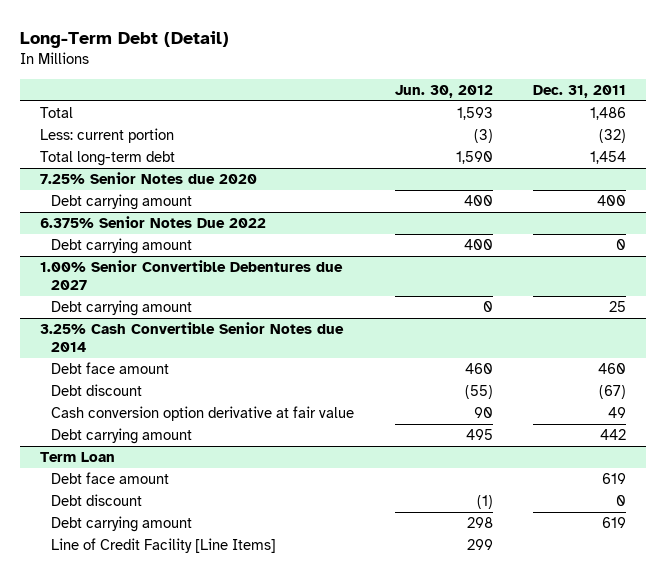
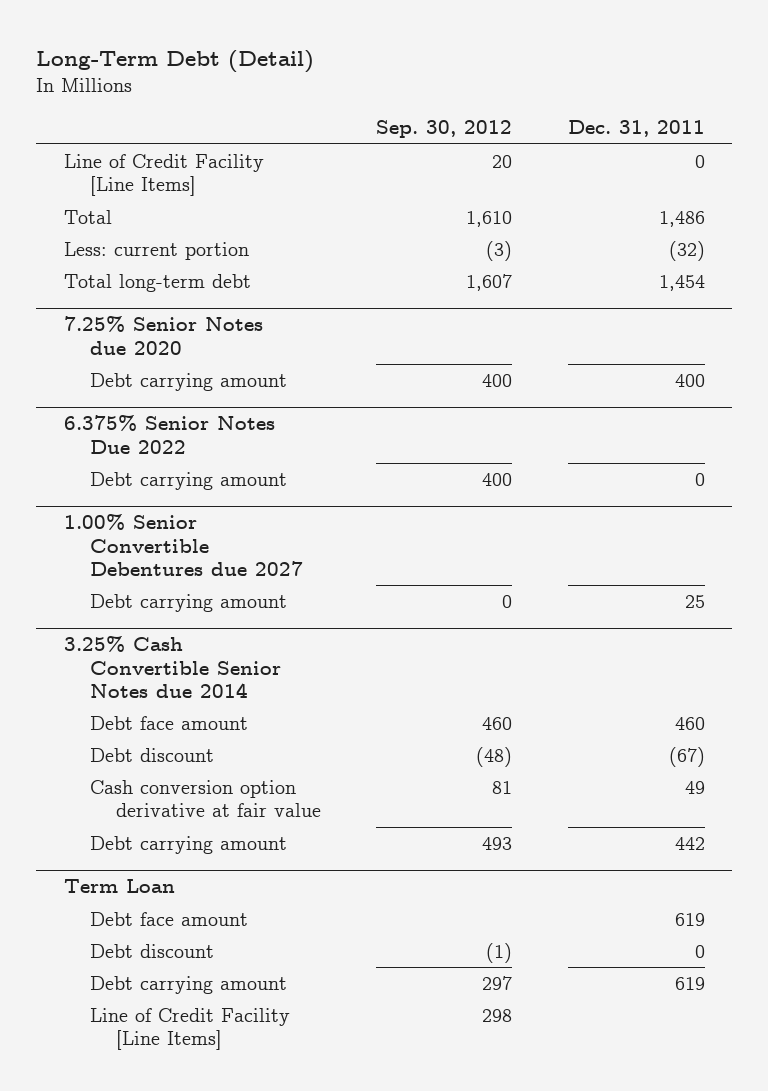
[394,85,493,99] Jun. 30, 2012 -> none
none -> [376,120,513,139] Sep. 30, 2012
none -> [63,153,264,197] Line of Credit Facility [Line Items]

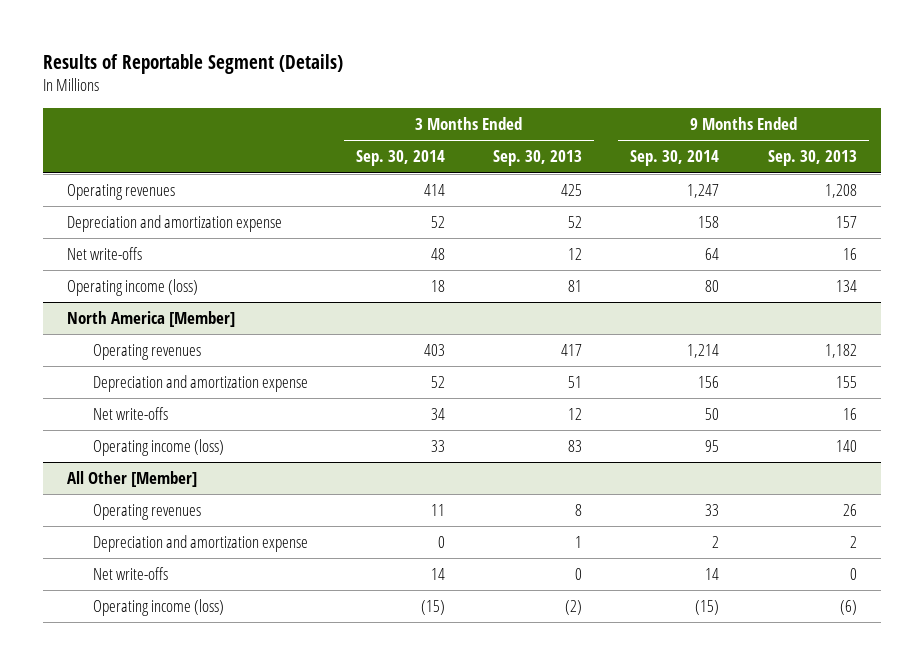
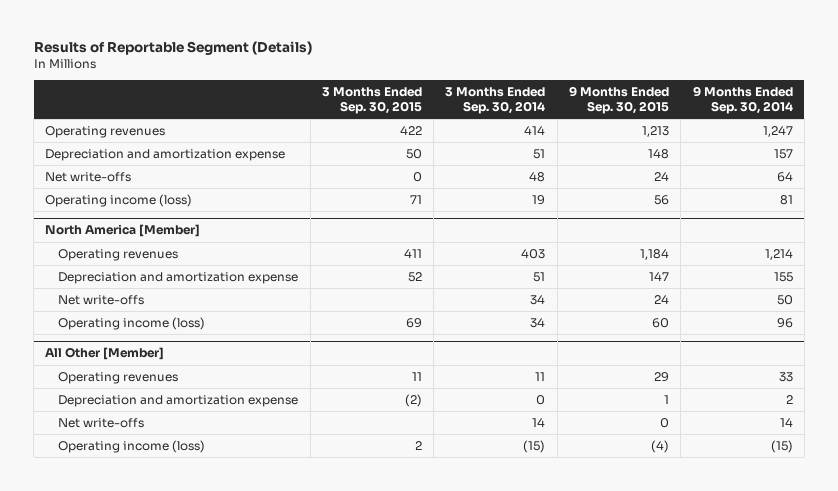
[493,150,583,167] Sep. 30, 2013 -> none
[767,150,857,167] Sep. 30, 2013 -> none
none -> [321,86,422,115] 3 Months Ended Sep. 30, 2015
none -> [568,85,669,115] 9 Months Ended Sep. 30, 2015
[431,216,446,229] 52 -> [533,148,546,159] 51
[698,216,720,229] 158 -> [773,148,793,159] 157
[431,280,446,293] 18 -> [532,194,546,205] 19
[705,280,720,293] 80 -> [779,194,793,205] 81
[431,376,446,389] 52 -> [533,271,546,282] 51
[698,376,720,389] 156 -> [773,271,793,282] 155
[431,440,446,453] 33 -> [530,317,546,328] 34
[705,440,720,453] 95 -> [776,317,793,328] 96

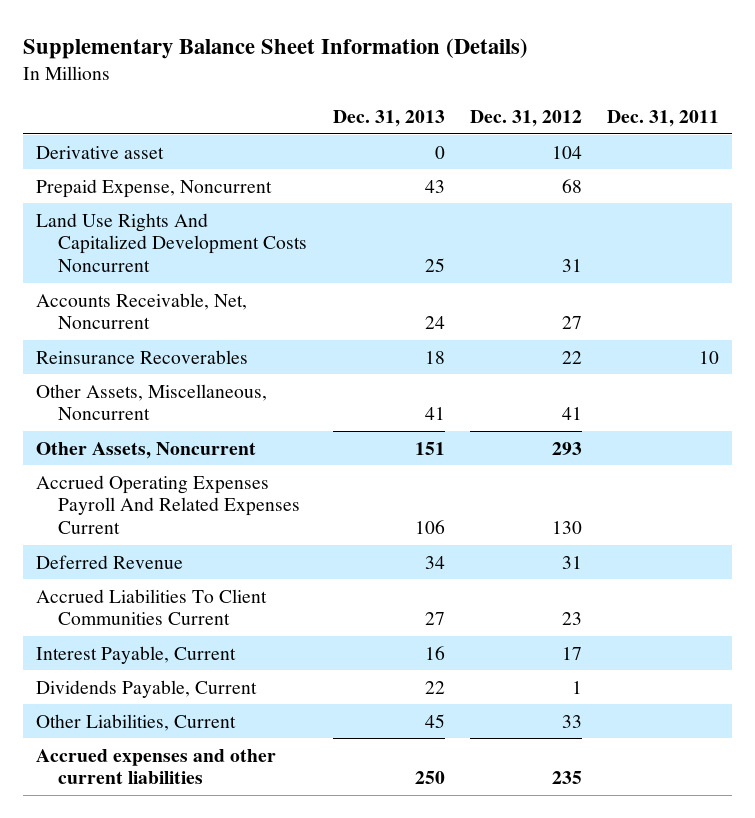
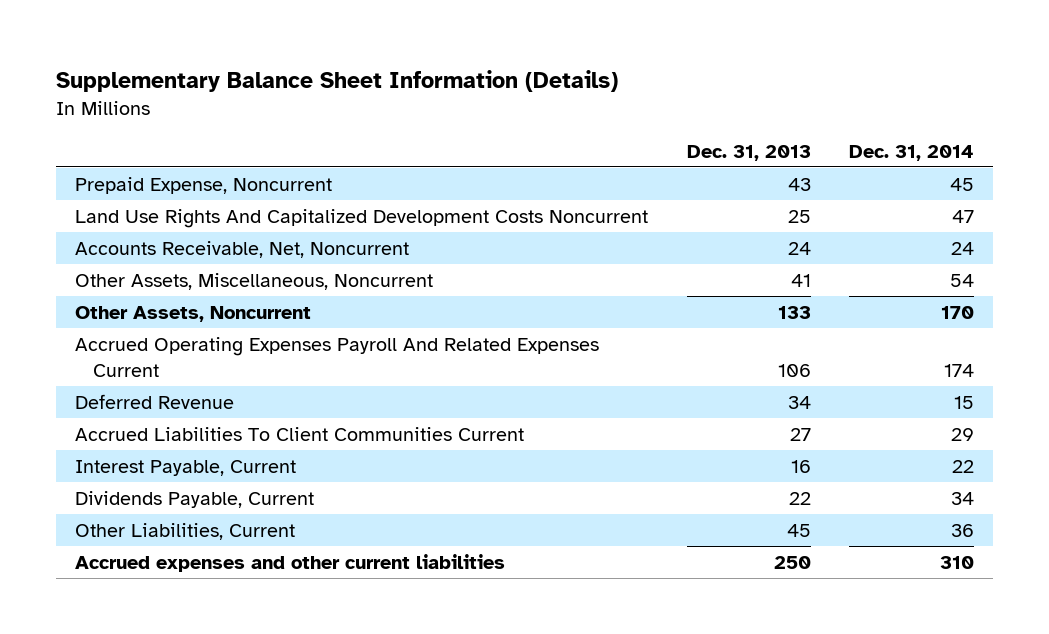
[469,109,582,127] Dec. 31, 2012 -> none
[606,109,719,127] Dec. 31, 2011 -> none
none -> [849,144,975,161] Dec. 31, 2014
[35,145,164,159] Derivative asset -> none
[35,349,248,364] Reinsurance Recoverables -> none
[414,441,445,455] 151 -> [777,305,811,319] 133

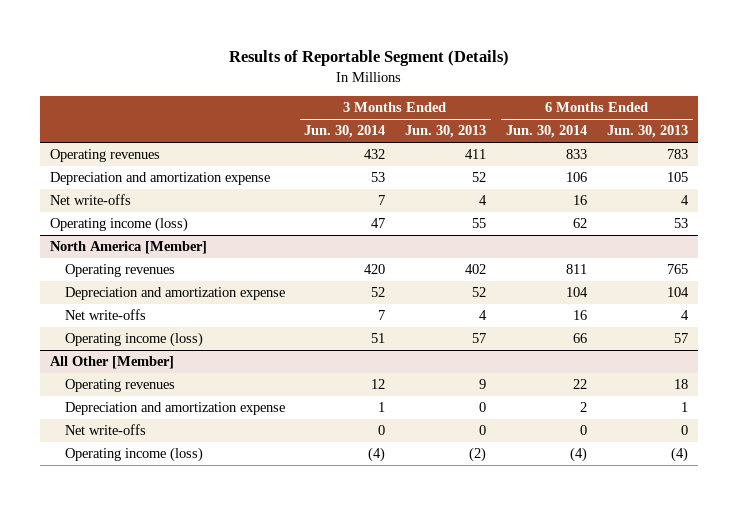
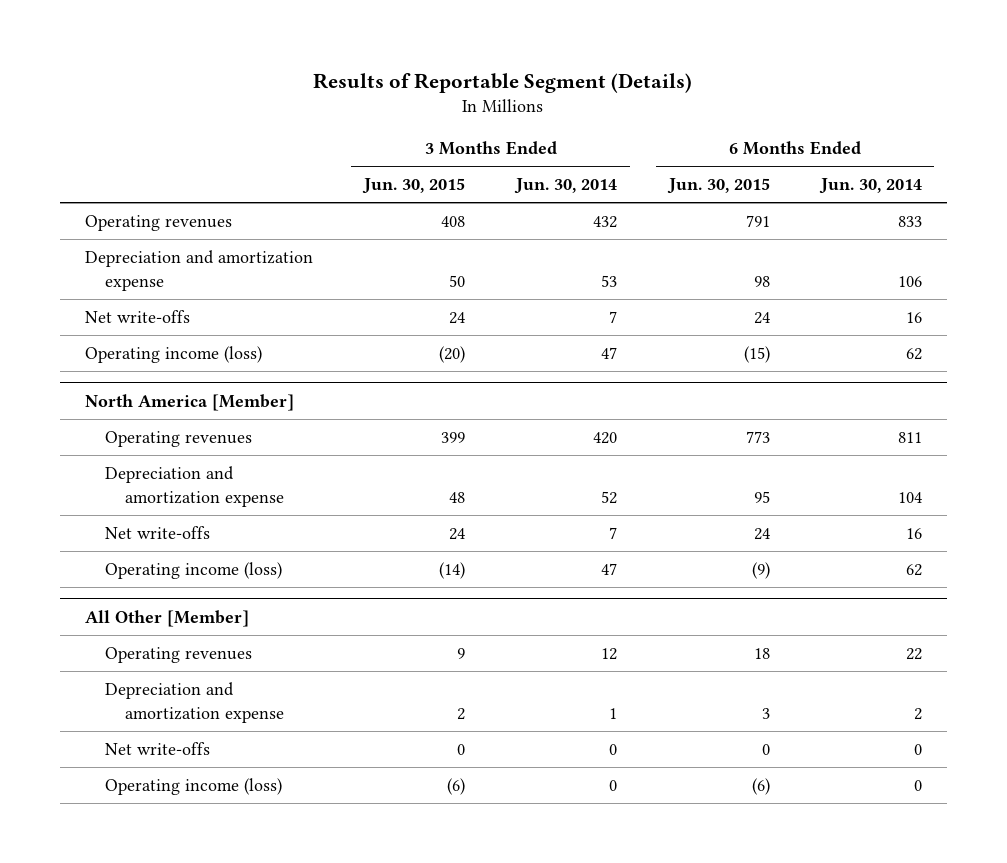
[405,125,487,139] Jun. 30, 2013 -> none
[606,125,688,139] Jun. 30, 2013 -> none
none -> [362,178,466,195] Jun. 30, 2015
none -> [666,178,770,195] Jun. 30, 2015
[371,333,386,344] 51 -> [601,562,618,575] 47
[572,333,587,344] 66 -> [905,563,922,576] 62
[368,447,386,463] (4) -> [609,779,618,791] 0
[569,447,587,463] (4) -> [913,779,922,791] 0

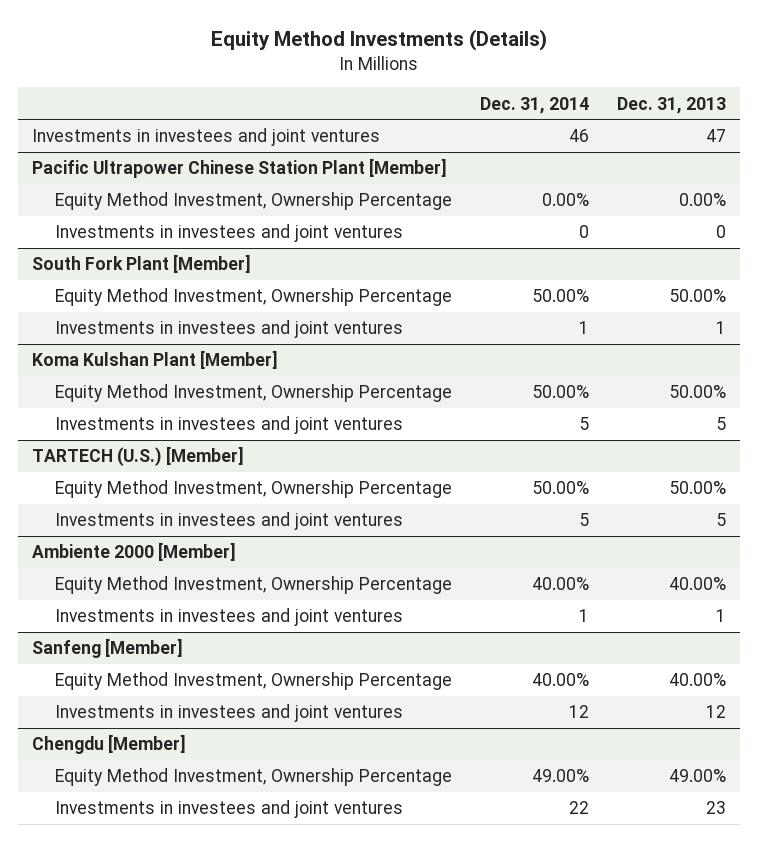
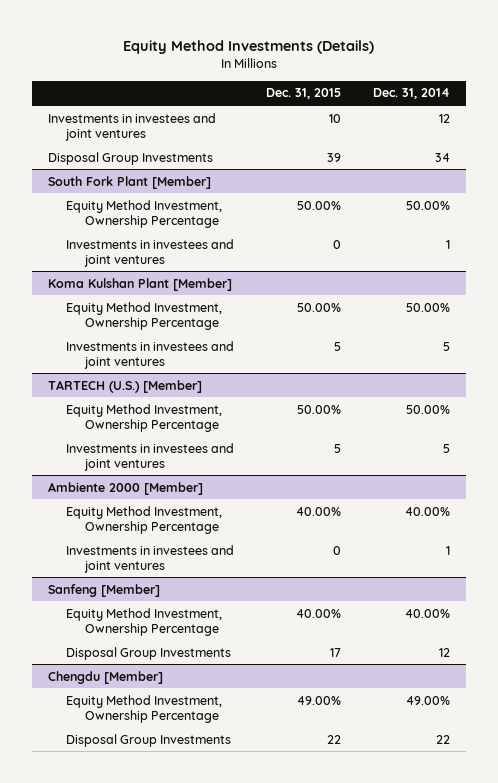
[617,96,727,114] Dec. 31, 2013 -> none
none -> [266,88,342,100] Dec. 31, 2015
[32,158,448,179] Pacific Ultrapower Chinese Station Plant [Member] -> none
[54,192,452,211] Equity Method Investment, Ownership Percentage -> none
[54,224,403,243] Investments in investees and joint ventures -> none
[568,129,589,143] 46 -> [439,113,451,123] 12
none -> [47,151,213,165] Disposal Group Investments
[54,704,403,723] Investments in investees and joint ventures -> none
none -> [66,646,232,660] Disposal Group Investments
[54,800,403,819] Investments in investees and joint ventures -> none
none -> [66,733,232,747] Disposal Group Investments

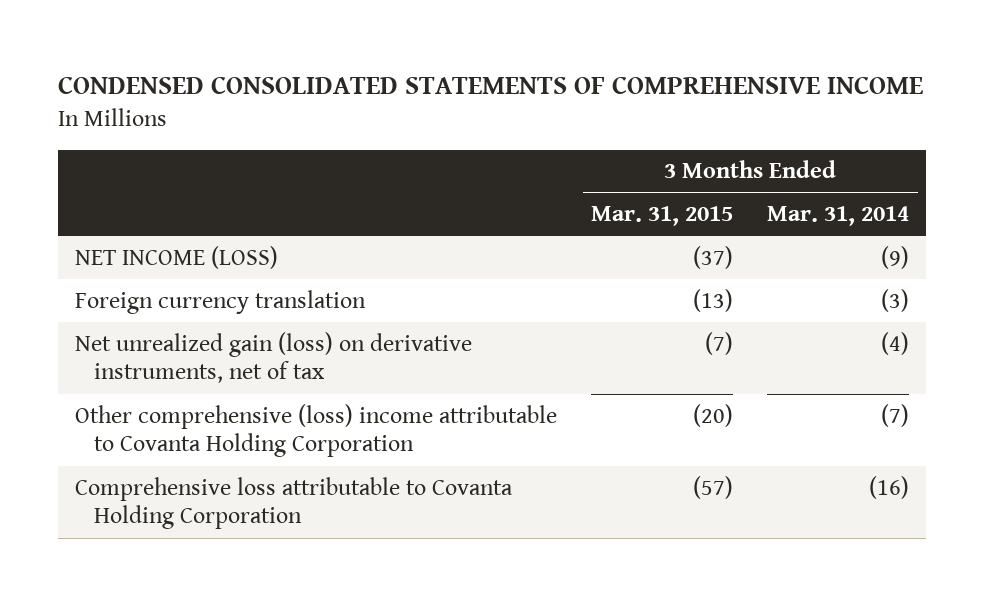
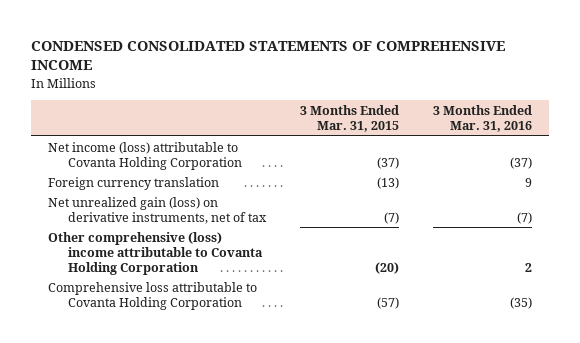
[767,205,910,226] Mar. 31, 2014 -> none
none -> [433,105,533,133] 3 Months Ended Mar. 31, 2016
[75,245,279,269] NET INCOME (LOSS) -> none
none -> [47,141,243,170] Net income (loss) attributable to Covanta Holding Corporation

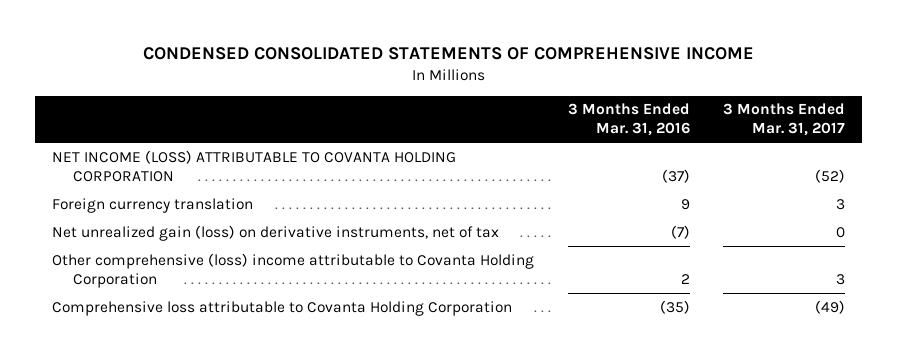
[300,105,400,133] 3 Months Ended Mar. 31, 2015 -> none
none -> [723,103,846,137] 3 Months Ended Mar. 31, 2017
[47,141,243,170] Net income (loss) attributable to Covanta Holding Corporation -> [51,149,456,182] NET INCOME (LOSS) ATTRIBUTABLE TO COVANTA HOLDING CORPORATION

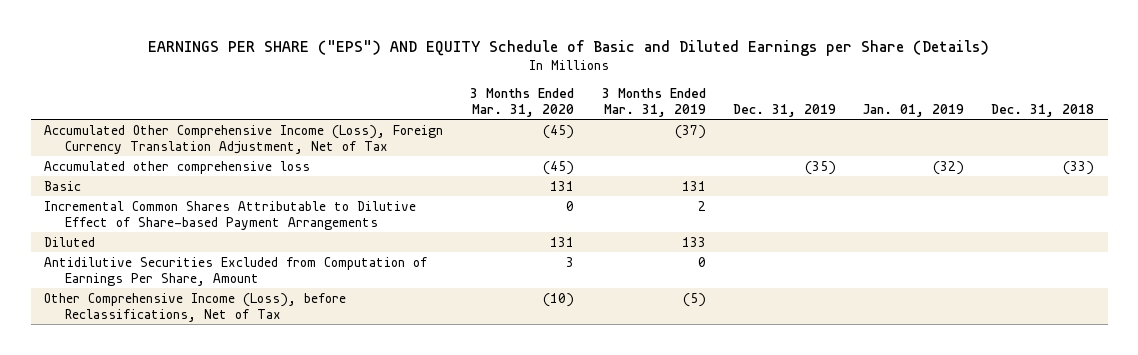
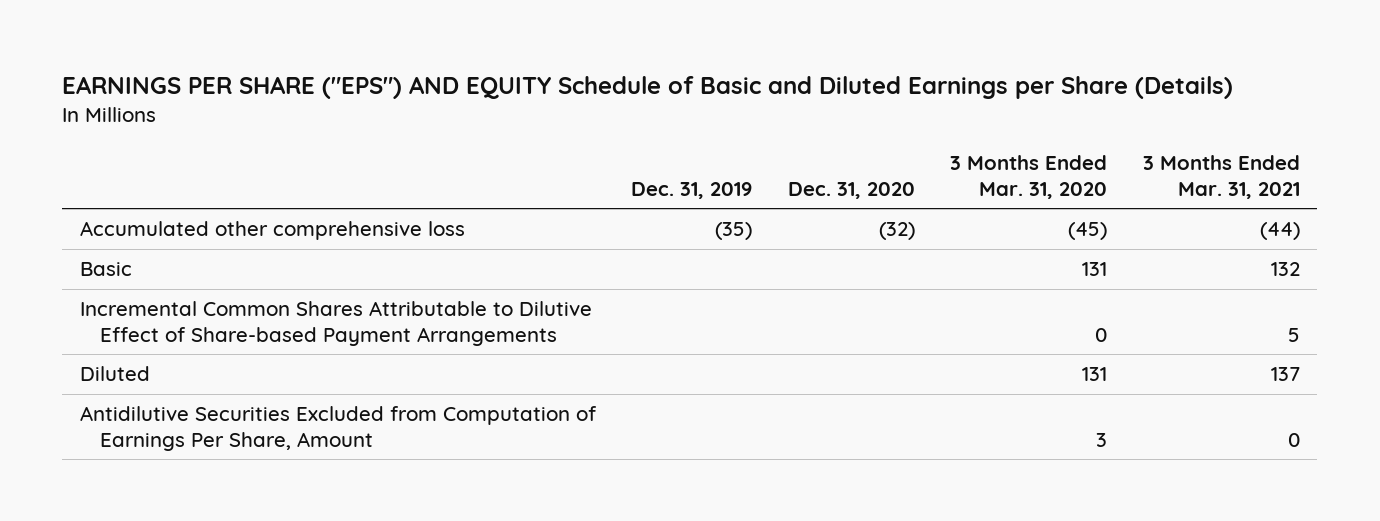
[601,87,706,118] 3 Months Ended Mar. 31, 2019 -> none
[862,104,964,118] Jan. 01, 2019 -> none
[991,104,1095,118] Dec. 31, 2018 -> none
none -> [787,181,915,199] Dec. 31, 2020
none -> [1142,155,1300,199] 3 Months Ended Mar. 31, 2021
[44,124,444,154] Accumulated Other Comprehensive Income (Loss), Foreign Currency Translation Adjustment, Net of Tax -> none
[44,292,347,322] Other Comprehensive Income (Loss), before Reclassifications, Net of Tax -> none

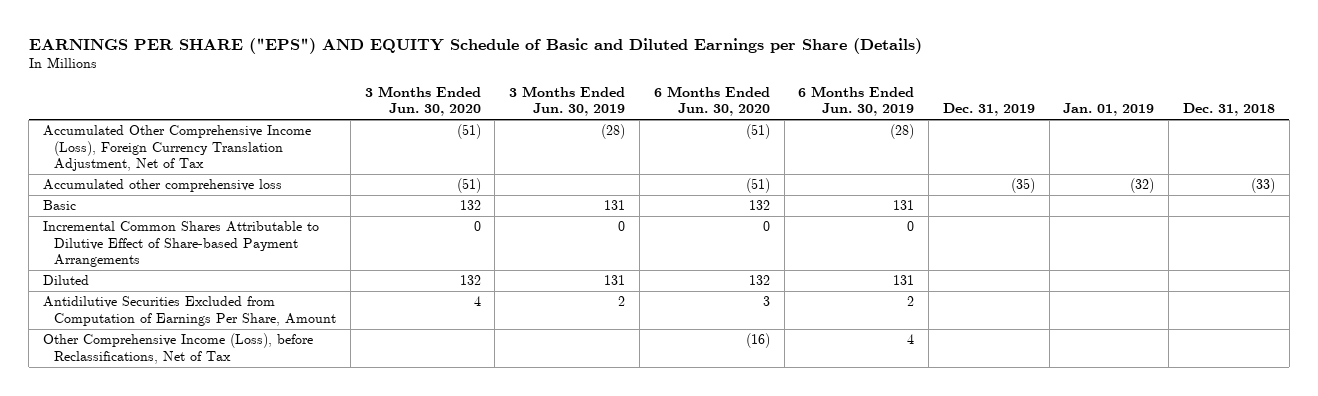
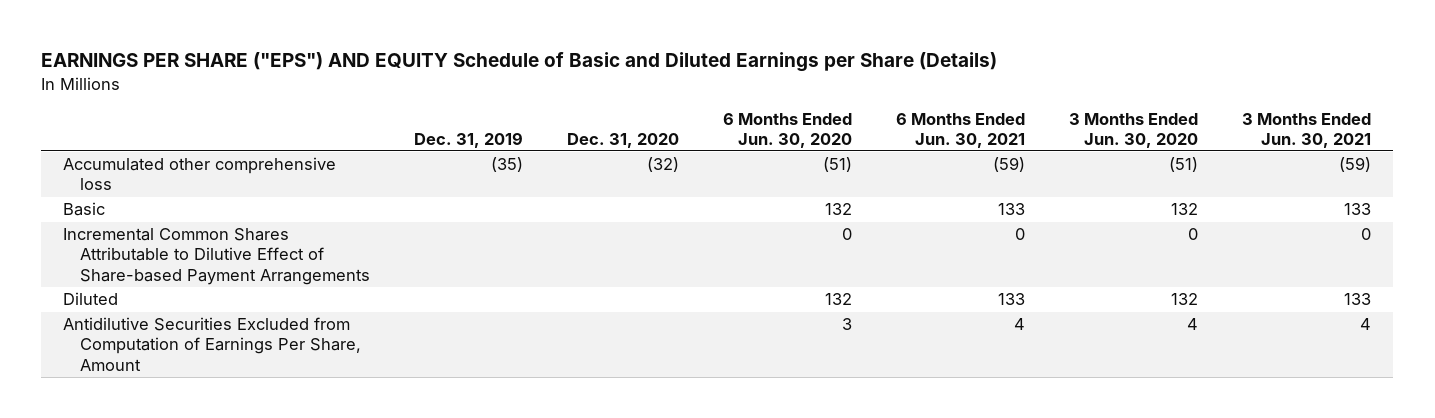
[509,85,626,117] 3 Months Ended Jun. 30, 2019 -> none
[798,85,915,117] 6 Months Ended Jun. 30, 2019 -> none
[1063,103,1155,117] Jan. 01, 2019 -> none
[1182,103,1275,117] Dec. 31, 2018 -> none
none -> [567,132,680,148] Dec. 31, 2020
none -> [896,112,1026,148] 6 Months Ended Jun. 30, 2021
none -> [1242,112,1372,148] 3 Months Ended Jun. 30, 2021
[43,125,312,172] Accumulated Other Comprehensive Income (Loss), Foreign Currency Translation Adjustment, Net of Tax -> none
[43,333,314,364] Other Comprehensive Income (Loss), before Reclassifications, Net of Tax -> none

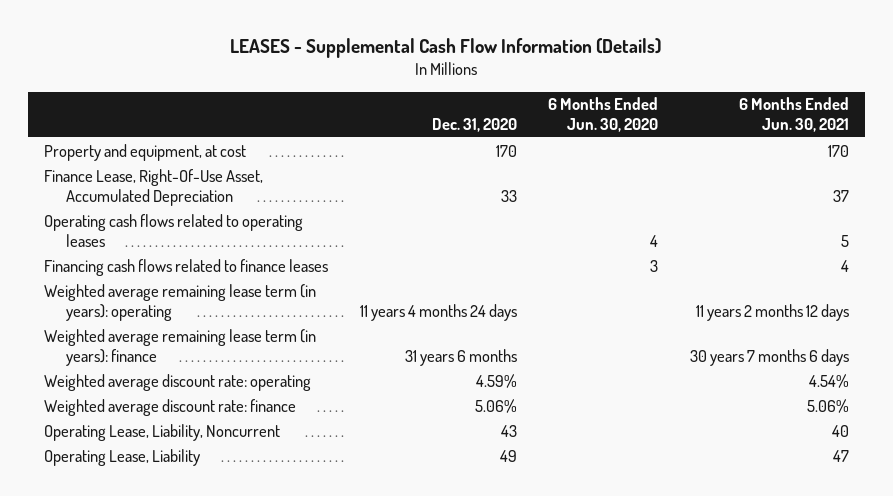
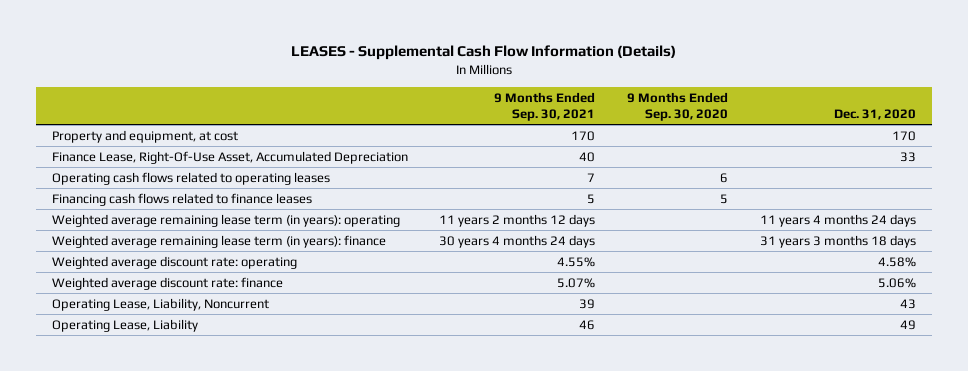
[548,97,659,133] 6 Months Ended Jun. 30, 2020 -> none
[739,97,850,133] 6 Months Ended Jun. 30, 2021 -> none
none -> [494,92,596,122] 9 Months Ended Sep. 30, 2021
none -> [627,92,729,122] 9 Months Ended Sep. 30, 2020
[404,348,517,366] 31 years 6 months -> [759,234,916,248] 31 years 3 months 18 days
[475,373,517,388] 4.59% -> [877,256,916,267] 4.58%

